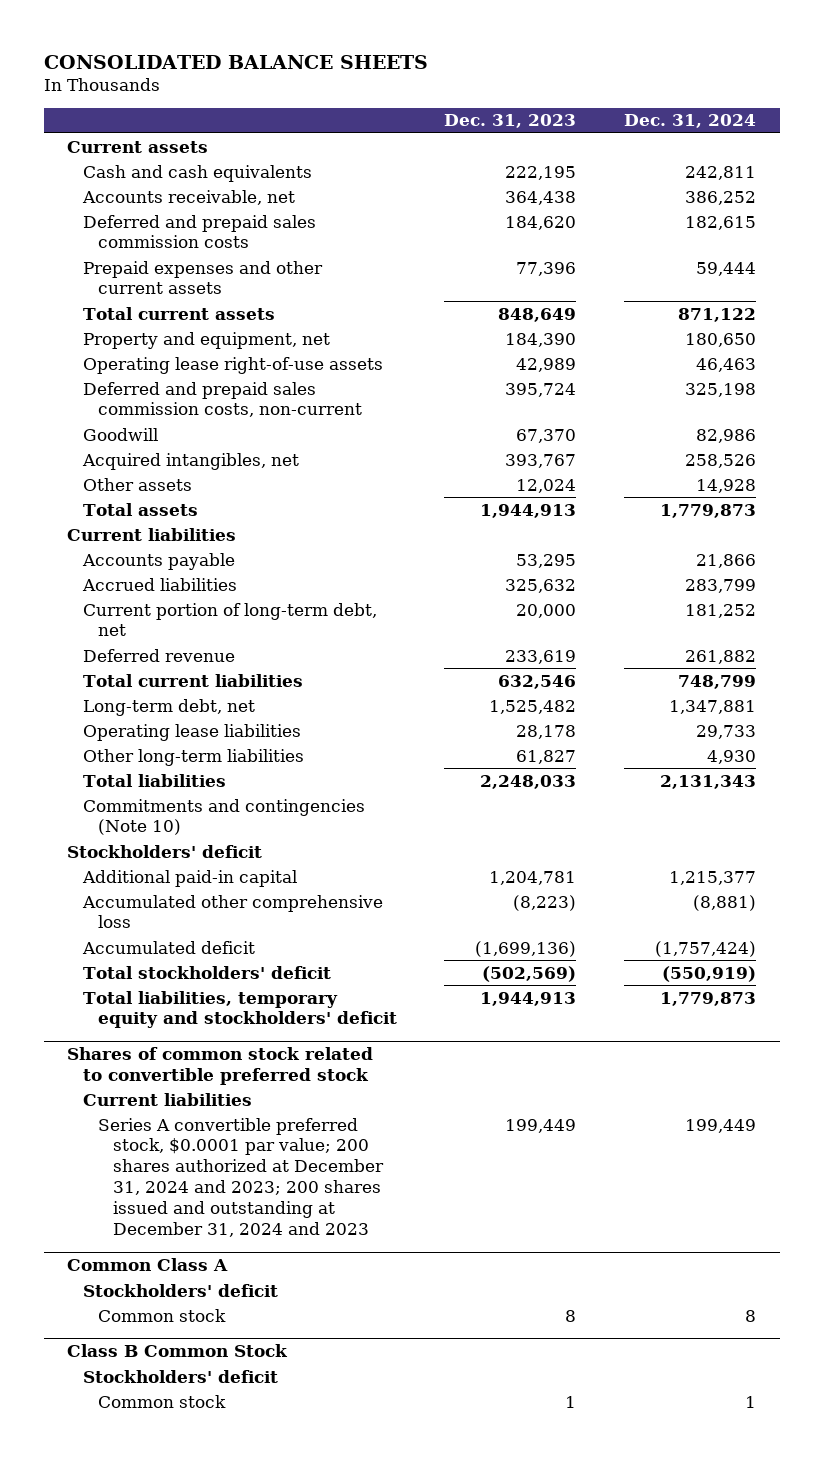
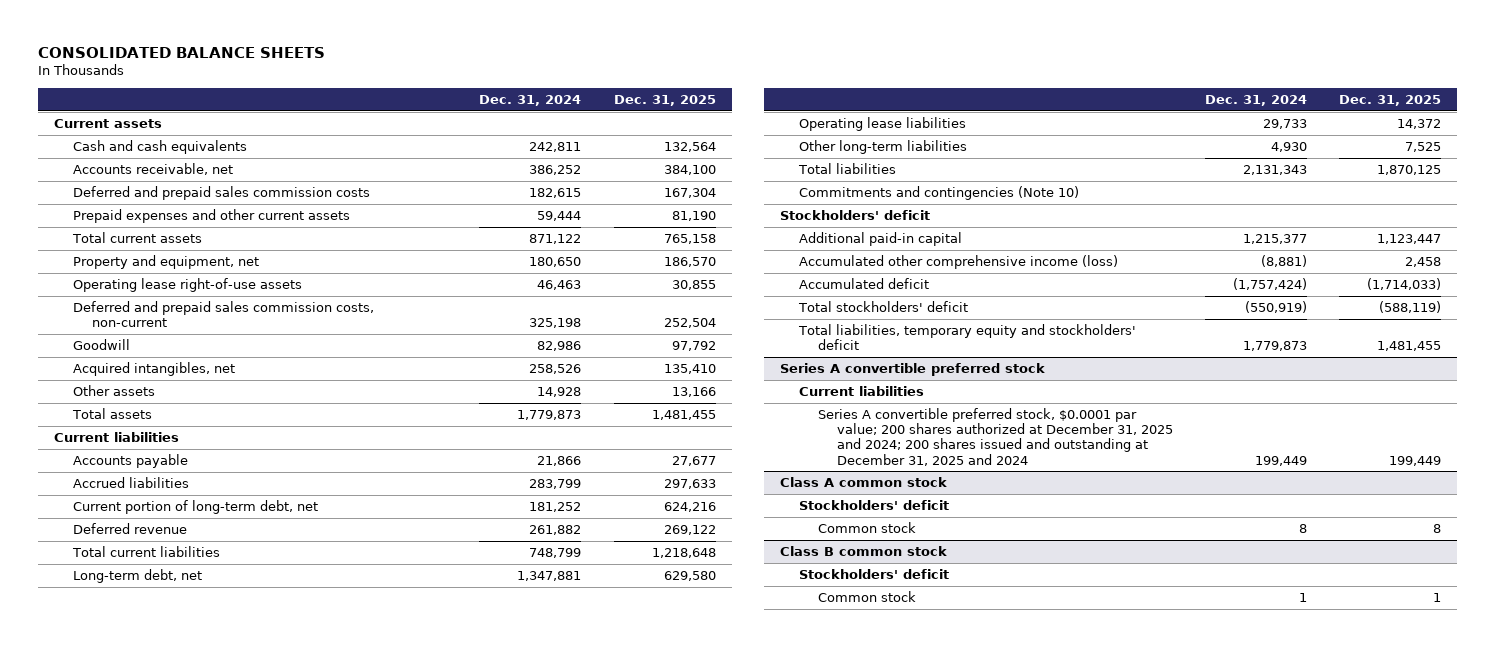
[444,114,577,129] Dec. 31, 2023 -> none
none -> [613,95,716,107] Dec. 31, 2025
[81,894,383,929] Accumulated other comprehensive loss -> [798,255,1118,270] Accumulated other comprehensive income (loss)
[67,1046,374,1085] Shares of common stock related to convertible preferred stock -> [779,363,1045,377] Series A convertible preferred stock
[97,1117,384,1238] Series A convertible preferred stock, $0.0001 par value; 200 shares authorized at December 31, 2024 and 2023; 200 shares issued and outstanding at December 31, 2024 and 2023 -> [817,408,1173,466] Series A convertible preferred stock, $0.0001 par value; 200 shares authorized at December 31, 2025 and 2024; 200 shares issued and outstanding at December 31, 2025 and 2024
[67,1257,229,1271] Common Class A -> [779,477,947,488] Class A common stock
[67,1343,289,1357] Class B Common Stock -> [779,546,947,557] Class B common stock

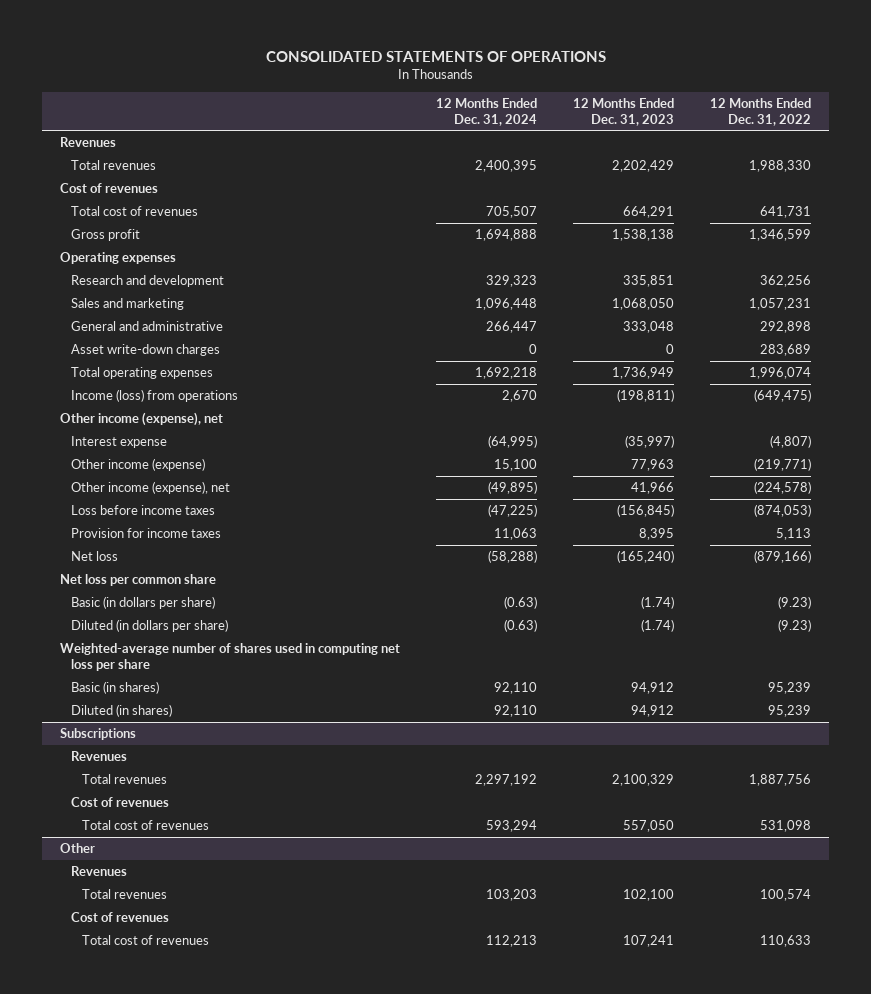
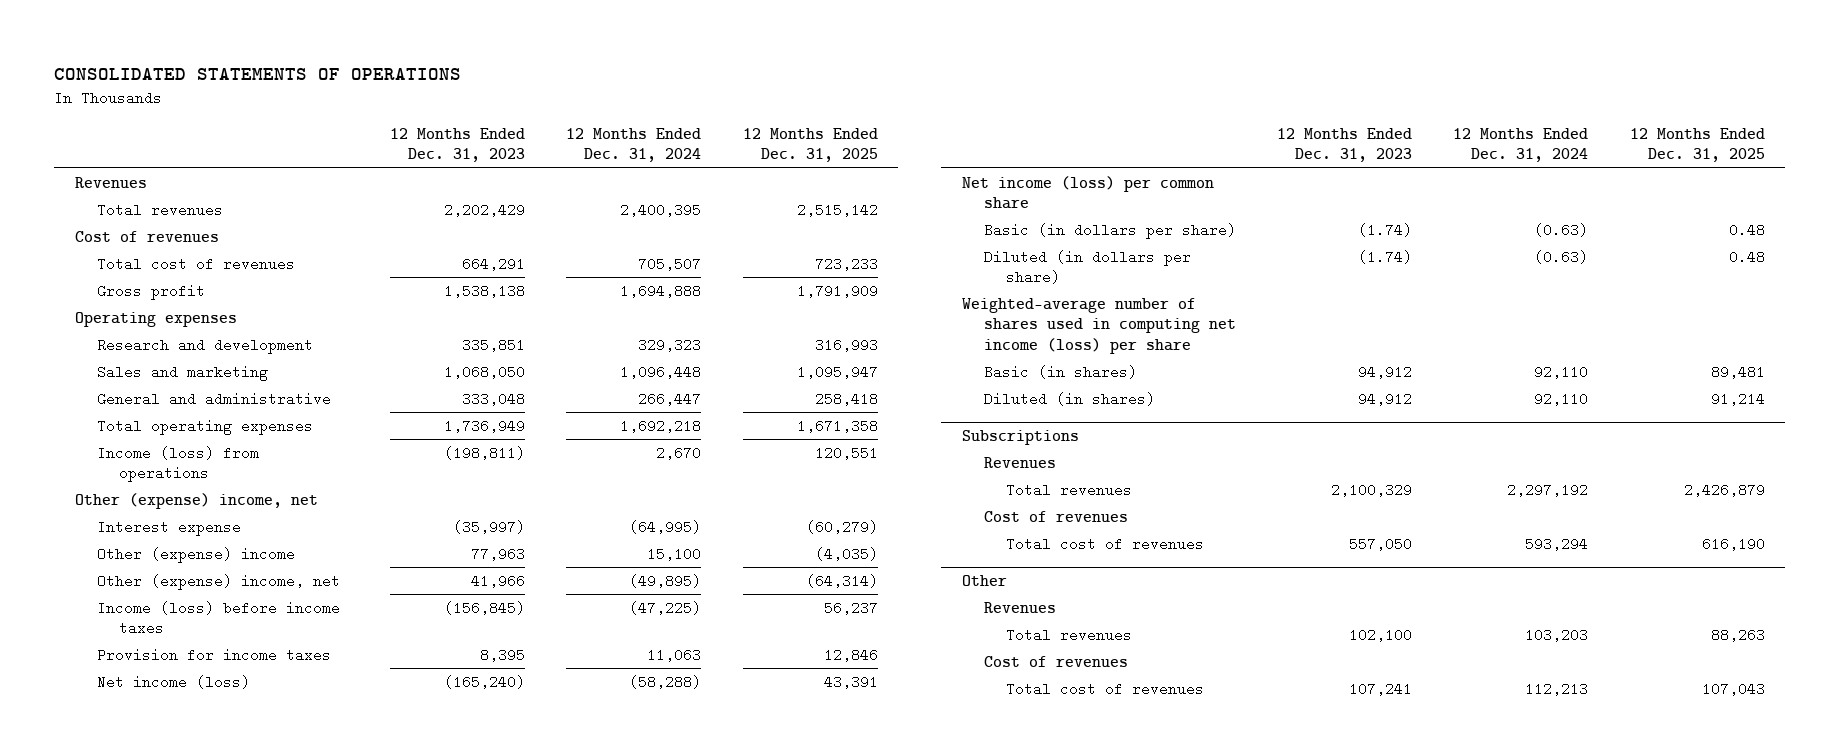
[710,98,812,126] 12 Months Ended Dec. 31, 2022 -> none
none -> [742,127,878,163] 12 Months Ended Dec. 31, 2025
[70,344,220,357] Asset write-down charges -> none
[59,412,223,427] Other income (expense), net -> [74,492,318,509] Other (expense) income, net
[70,458,205,472] Other income (expense) -> [96,546,295,563] Other (expense) income
[70,481,230,495] Other income (expense), net -> [96,573,340,590] Other (expense) income, net
[70,505,215,516] Loss before income taxes -> [96,600,340,636] Income (loss) before income taxes
[70,551,118,562] Net loss -> [96,674,250,689] Net income (loss)
[59,574,216,587] Net loss per common share -> [961,175,1214,210] Net income (loss) per common share
[59,643,400,671] Weighted-average number of shares used in computing net loss per share -> [961,297,1236,354] Weighted-average number of shares used in computing net income (loss) per share

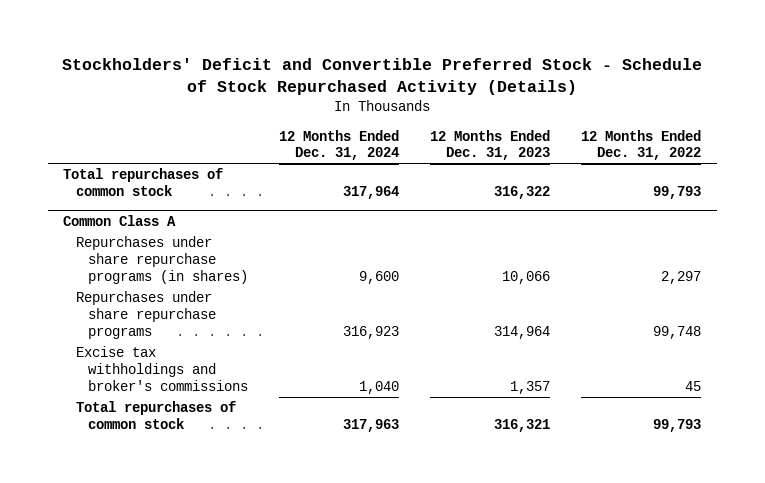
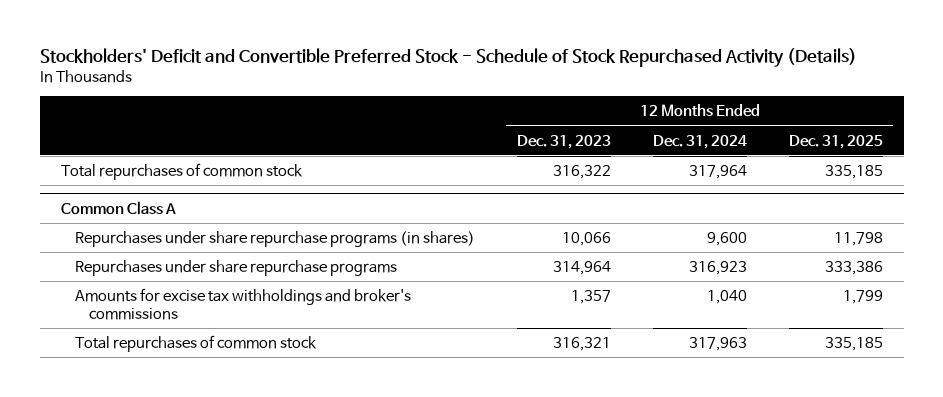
[581,129,702,161] 12 Months Ended Dec. 31, 2022 -> none
none -> [788,134,883,149] Dec. 31, 2025
[75,346,249,391] Excise tax withholdings and broker's commissions -> [75,287,412,320] Amounts for excise tax withholdings and broker's commissions

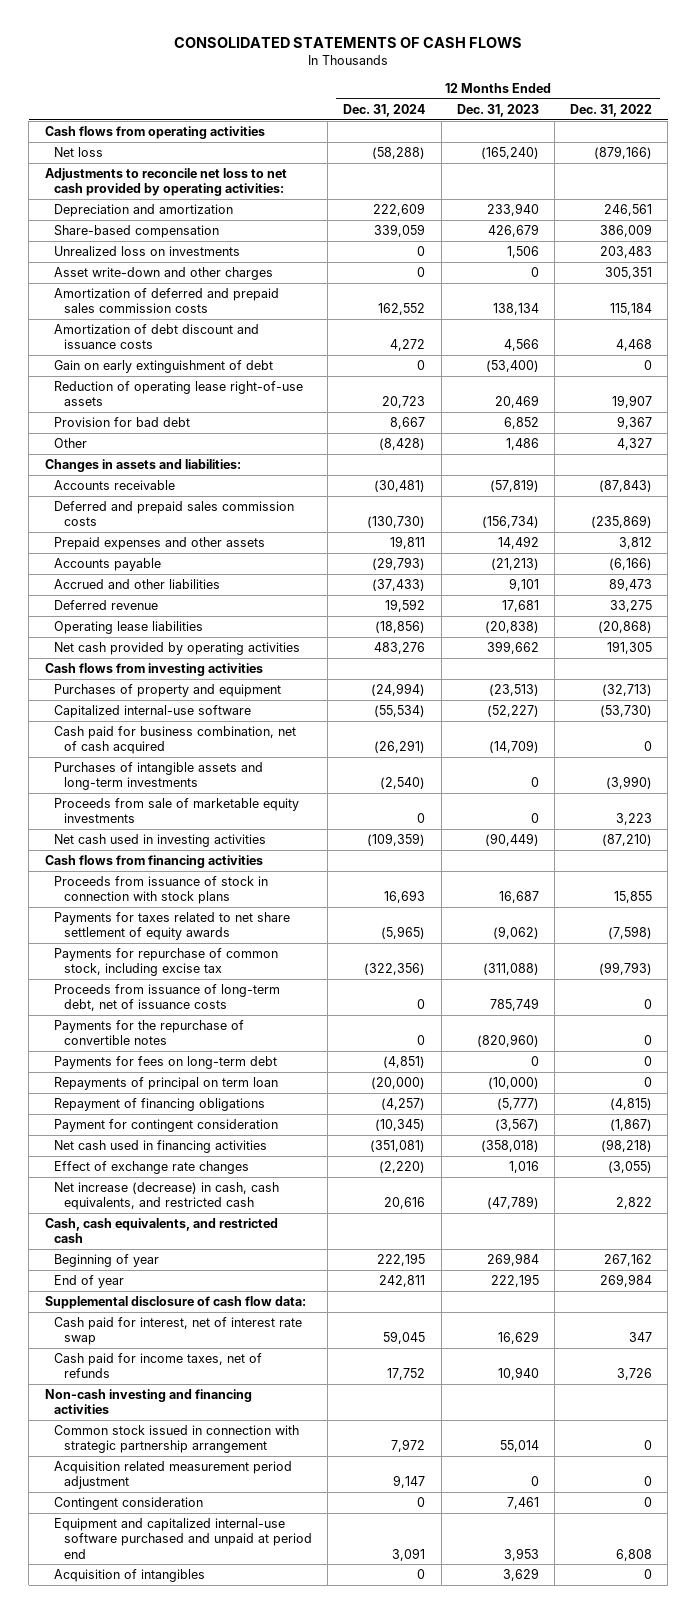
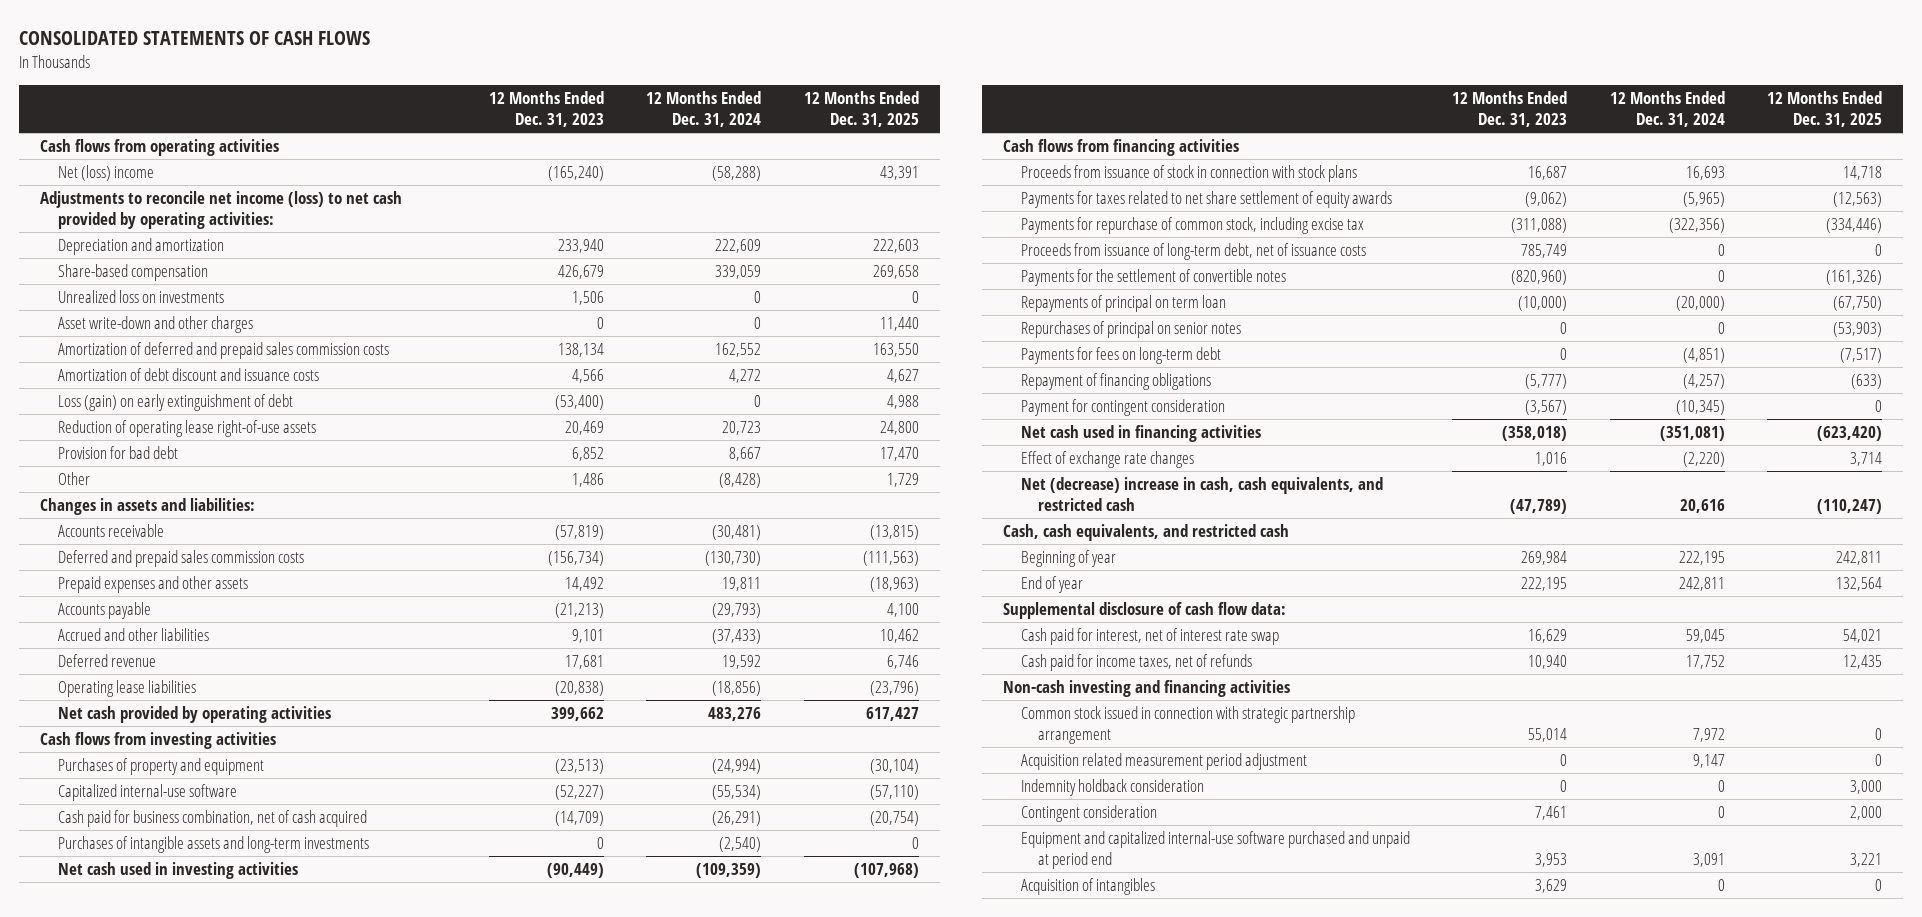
[570,103,653,117] Dec. 31, 2022 -> none
none -> [803,91,919,128] 12 Months Ended Dec. 31, 2025
[54,147,104,158] Net loss -> [57,165,154,182] Net (loss) income
[44,168,287,197] Adjustments to reconcile net loss to net cash provided by operating activities: -> [40,191,403,230] Adjustments to reconcile net income (loss) to net cash provided by operating activities:
[54,360,274,374] Gain on early extinguishment of debt -> [57,394,293,412] Loss (gain) on early extinguishment of debt
[54,798,300,824] Proceeds from sale of marketable equity investments -> none
[54,1020,245,1046] Payments for the repurchase of convertible notes -> [1020,269,1286,287] Payments for the settlement of convertible notes
none -> [1020,321,1241,339] Repurchases of principal on senior notes
[54,1056,278,1070] Payments for fees on long-term debt -> [1020,347,1221,365] Payments for fees on long-term debt
[54,1182,280,1211] Net increase (decrease) in cash, cash equivalents, and restricted cash -> [1020,477,1383,512] Net (decrease) increase in cash, cash equivalents, and restricted cash
none -> [1020,779,1204,797] Indemnity holdback consideration

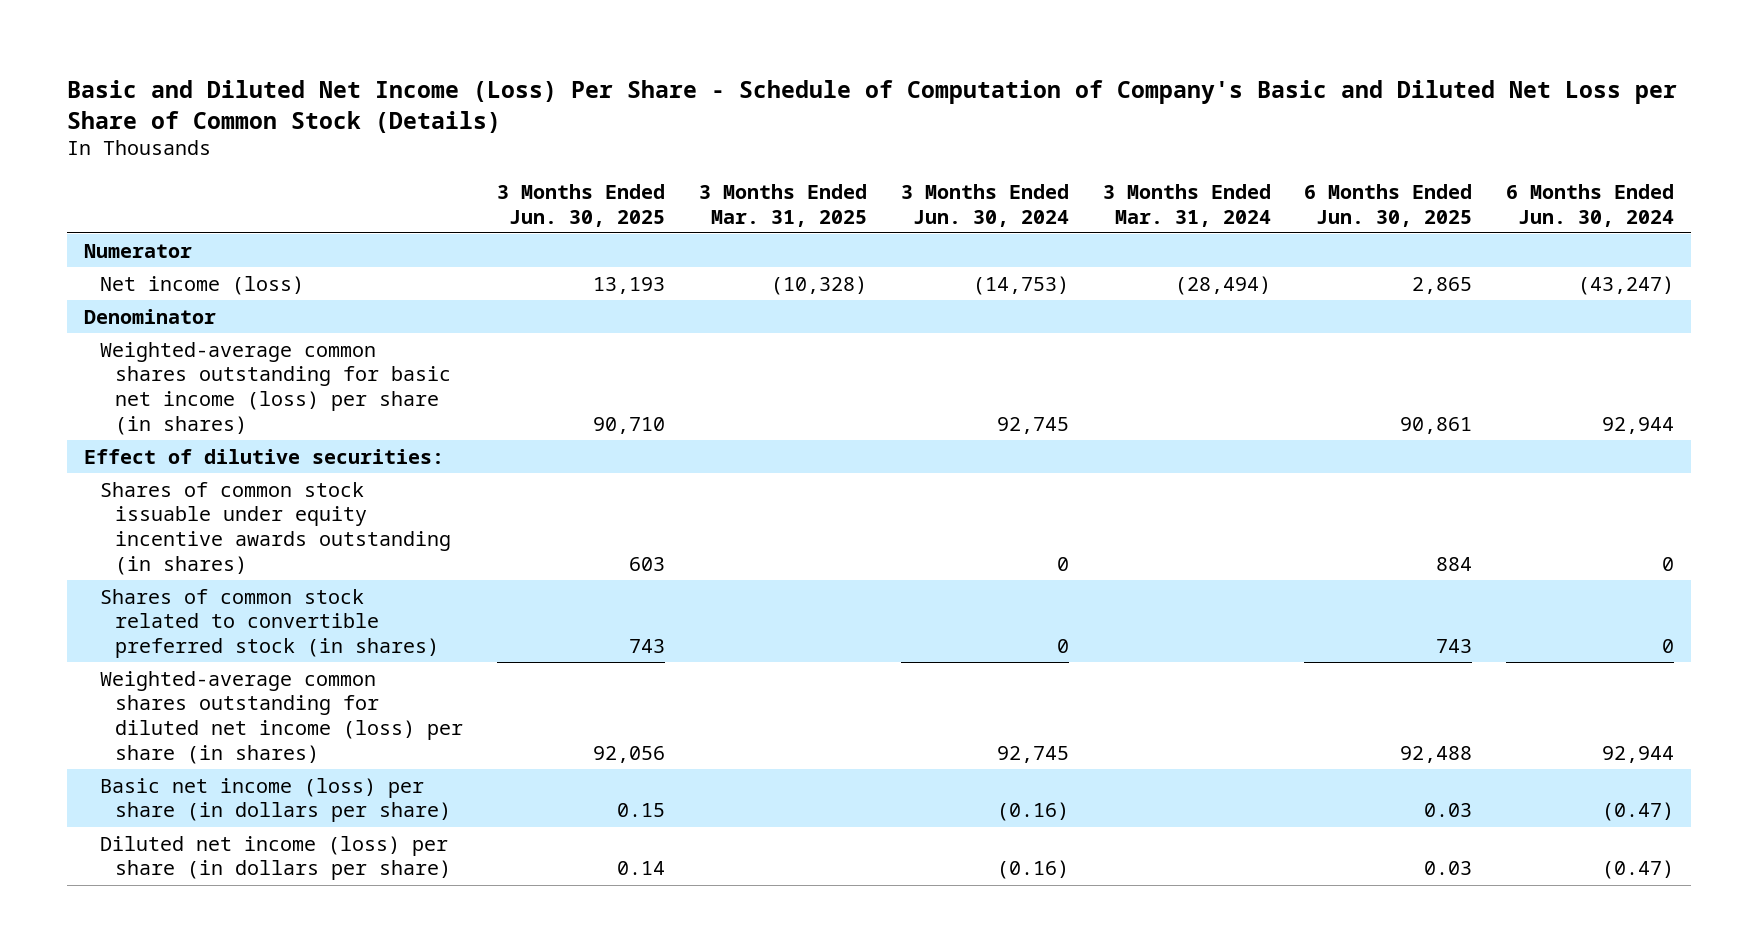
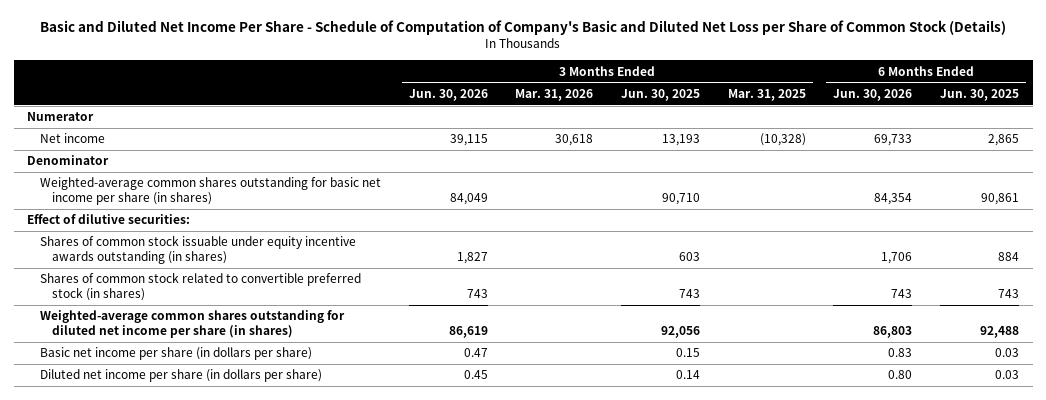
[66,79,1677,133] Basic and Diluted Net Income (Loss) Per Share - Schedule of Computation of Company's Basic and Diluted Net Loss per Share of Common Stock (Details) -> [40,20,1007,36] Basic and Diluted Net Income Per Share - Schedule of Computation of Company's Basic and Diluted Net Loss per Share of Common Stock (Details)
[900,183,1069,227] 3 Months Ended Jun. 30, 2024 -> none
[1102,183,1271,227] 3 Months Ended Mar. 31, 2024 -> none
[1506,183,1675,227] 6 Months Ended Jun. 30, 2024 -> none
none -> [408,88,488,101] Jun. 30, 2026
none -> [515,88,594,101] Mar. 31, 2026
none -> [833,88,913,101] Jun. 30, 2026
[99,275,304,295] Net income (loss) -> [39,133,105,144] Net income
[99,341,452,435] Weighted-average common shares outstanding for basic net income (loss) per share (in shares) -> [39,177,381,206] Weighted-average common shares outstanding for basic net income per share (in shares)
[99,670,464,764] Weighted-average common shares outstanding for diluted net income (loss) per share (in shares) -> [39,310,345,339] Weighted-average common shares outstanding for diluted net income per share (in shares)
[99,777,452,823] Basic net income (loss) per share (in dollars per share) -> [39,347,312,361] Basic net income per share (in dollars per share)
[99,835,452,881] Diluted net income (loss) per share (in dollars per share) -> [39,369,322,383] Diluted net income per share (in dollars per share)

